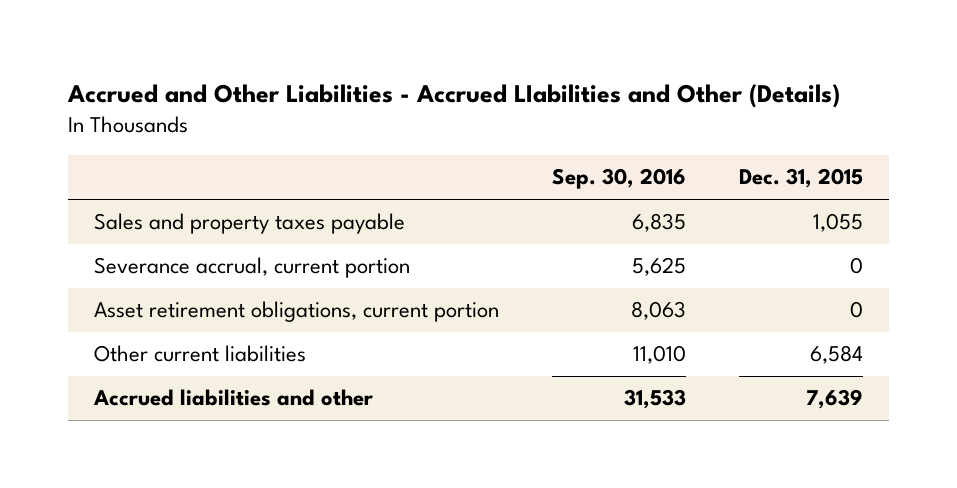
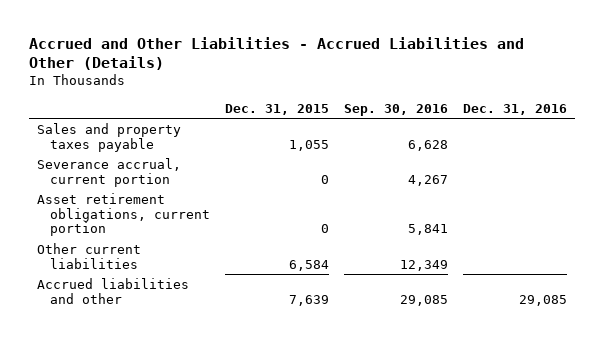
[66,84,840,109] Accrued and Other Liabilities - Accrued LIabilities and Other (Details) -> [29,36,525,71] Accrued and Other Liabilities - Accrued Liabilities and Other (Details)
none -> [463,103,568,115] Dec. 31, 2016
[632,213,687,233] 6,835 -> [408,139,449,151] 6,628
[632,257,687,277] 5,625 -> [408,174,449,186] 4,267
[631,301,687,321] 8,063 -> [408,224,449,236] 5,841
[633,345,687,365] 11,010 -> [400,259,449,271] 12,349
[624,389,687,410] 31,533 -> [400,294,449,306] 29,085

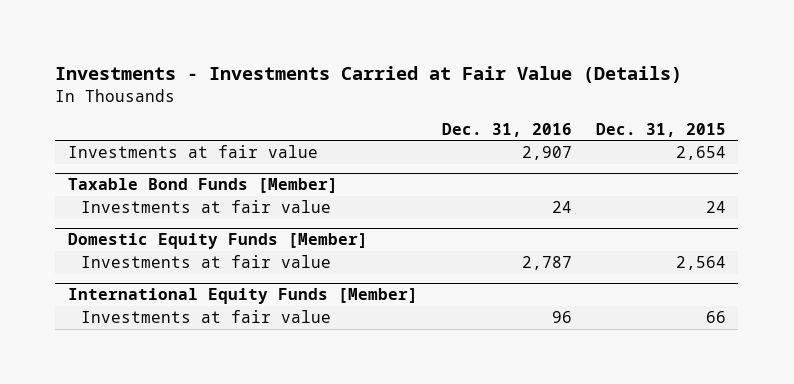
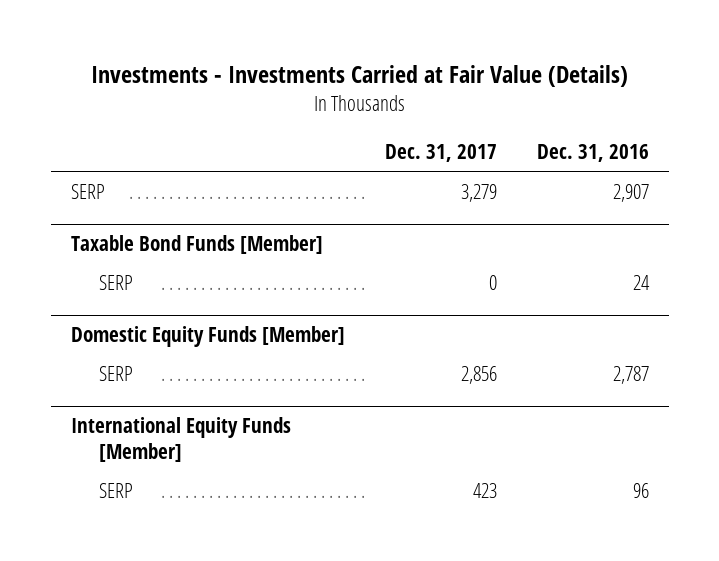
[596,122,727,137] Dec. 31, 2015 -> none
none -> [384,144,497,163] Dec. 31, 2017
[67,145,318,159] Investments at fair value -> [70,183,105,199] SERP
[80,200,331,214] Investments at fair value -> [99,274,134,290] SERP
[80,255,331,269] Investments at fair value -> [99,365,134,381] SERP
[80,310,331,324] Investments at fair value -> [99,482,134,498] SERP

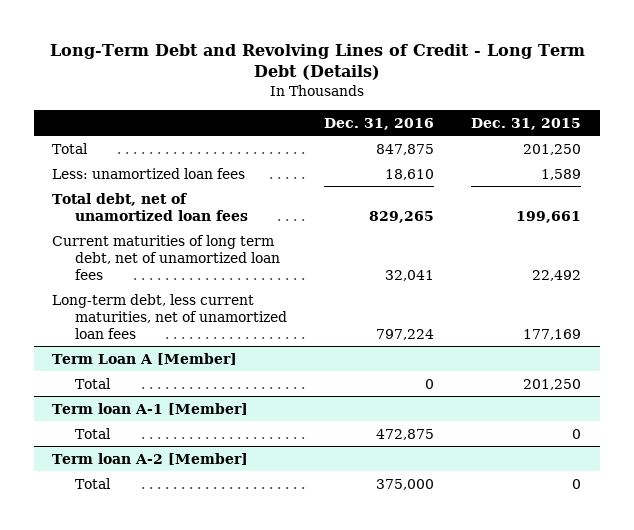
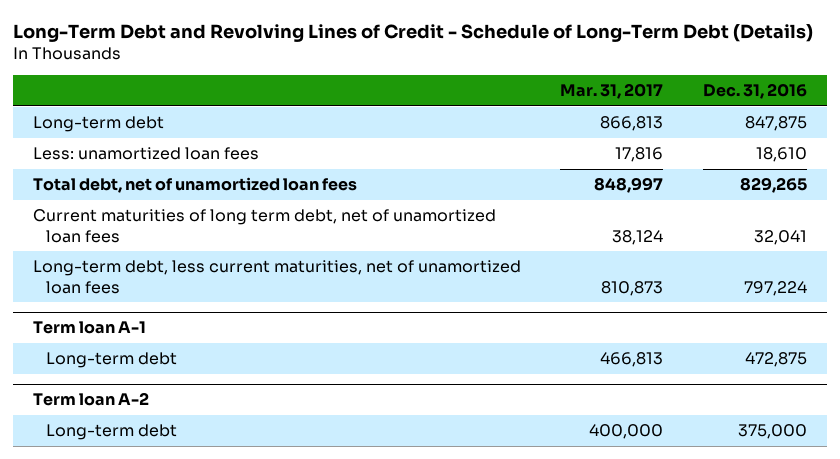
[49,43,585,81] Long-Term Debt and Revolving Lines of Credit - Long Term Debt (Details) -> [12,23,813,42] Long-Term Debt and Revolving Lines of Credit - Schedule of Long-Term Debt (Details)
[471,117,582,130] Dec. 31, 2015 -> none
none -> [560,83,664,100] Mar. 31, 2017
[52,142,89,154] Total -> [32,116,164,133] Long-term debt
[52,352,238,365] Term Loan A [Member] -> none
[74,377,111,389] Total -> none
[52,402,249,415] Term loan A-1 [Member] -> [32,321,146,335] Term loan A-1
[74,427,111,439] Total -> [45,352,177,369] Long-term debt
[52,452,249,465] Term loan A-2 [Member] -> [32,392,149,407] Term loan A-2
[74,477,111,489] Total -> [45,424,177,441] Long-term debt

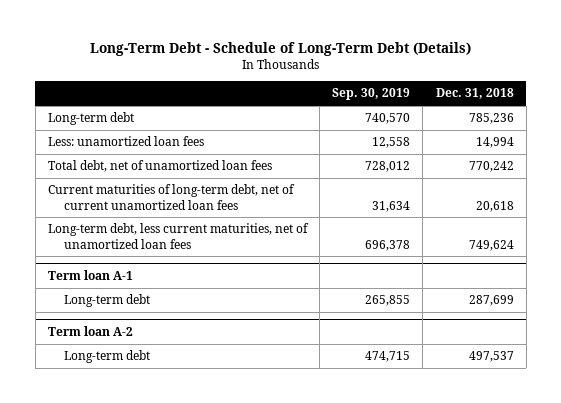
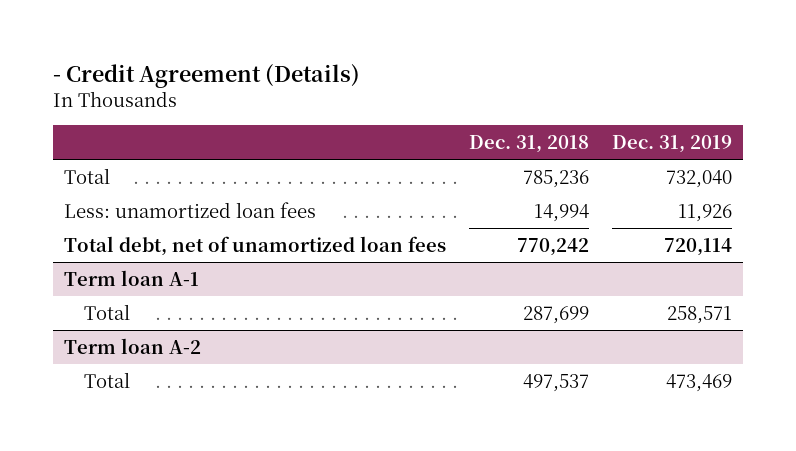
[89,42,471,57] Long-Term Debt - Schedule of Long-Term Debt (Details) -> [52,63,360,88] - Credit Agreement (Details)
[332,88,411,101] Sep. 30, 2019 -> none
none -> [611,135,732,154] Dec. 31, 2019
[47,112,134,126] Long-term debt -> [64,167,111,184] Total
[47,184,295,210] Current maturities of long-term debt, net of current unamortized loan fees -> none
[47,223,309,249] Long-term debt, less current maturities, net of unamortized loan fees -> none
[64,294,151,308] Long-term debt -> [84,303,131,320] Total
[64,350,151,364] Long-term debt -> [84,371,131,388] Total

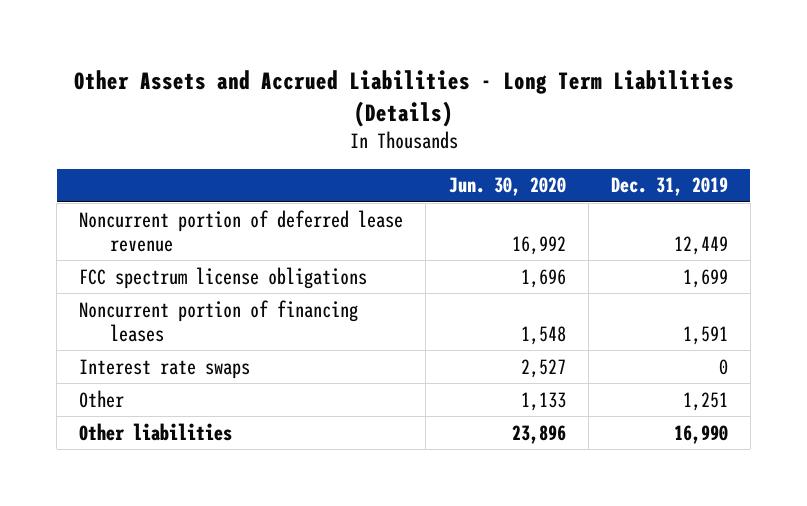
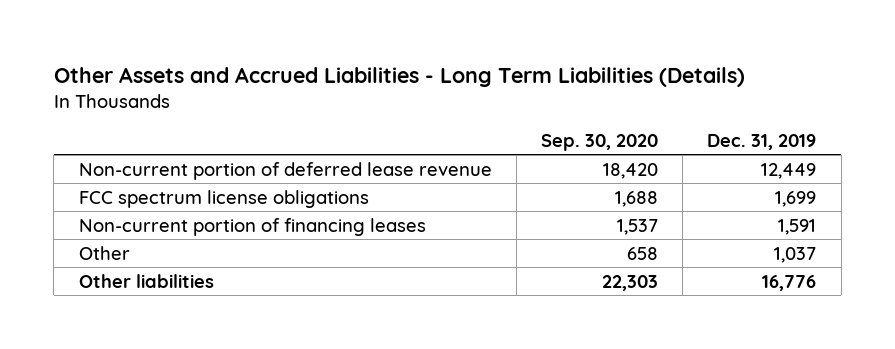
[448,177,566,197] Jun. 30, 2020 -> none
none -> [541,133,659,151] Sep. 30, 2020
[79,209,404,252] Noncurrent portion of deferred lease revenue -> [78,161,492,180] Non-current portion of deferred lease revenue
[79,358,251,379] Interest rate swaps -> none
[79,299,359,342] Noncurrent portion of financing leases -> [78,217,426,236] Non-current portion of financing leases
[682,391,728,411] 1,251 -> [774,246,817,263] 1,037
[673,424,728,444] 16,990 -> [762,274,817,291] 16,776

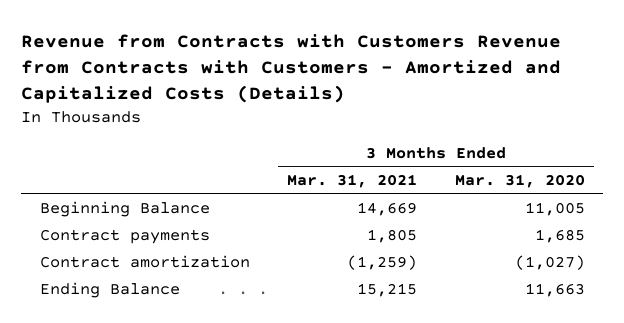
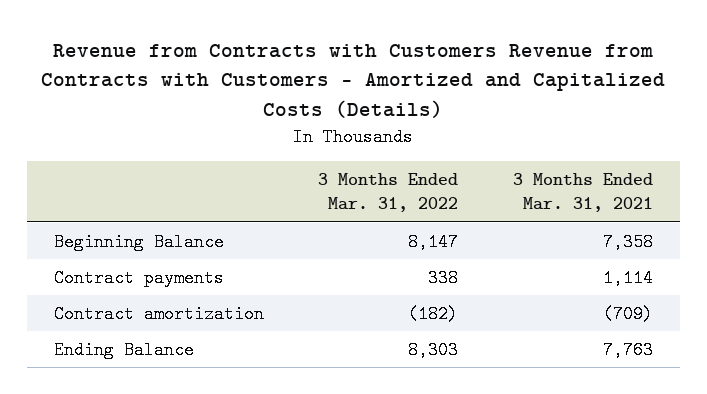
[454,173,585,188] Mar. 31, 2020 -> none
none -> [318,173,459,213] 3 Months Ended Mar. 31, 2022
[357,201,418,216] 14,669 -> [603,232,654,251] 7,358
[367,228,418,243] 1,805 -> [603,268,654,287] 1,114
[347,254,418,270] (1,259) -> [603,304,654,323] (709)
[357,282,418,297] 15,215 -> [603,340,654,359] 7,763

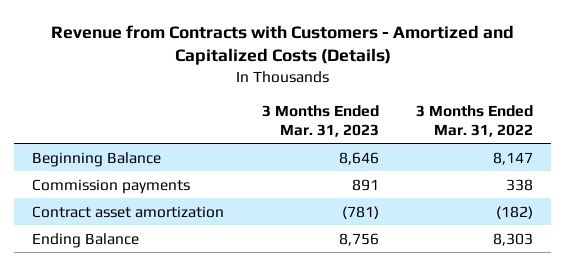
[41,43,666,119] Revenue from Contracts with Customers Revenue from Contracts with Customers - Amortized and Capitalized Costs (Details) -> [50,24,514,66] Revenue from Contracts with Customers - Amortized and Capitalized Costs (Details)
[513,173,654,213] 3 Months Ended Mar. 31, 2021 -> none
none -> [261,105,379,137] 3 Months Ended Mar. 31, 2023
[53,268,224,287] Contract payments -> [32,178,191,194] Commission payments
[53,304,264,323] Contract amortization -> [32,205,225,218] Contract asset amortization

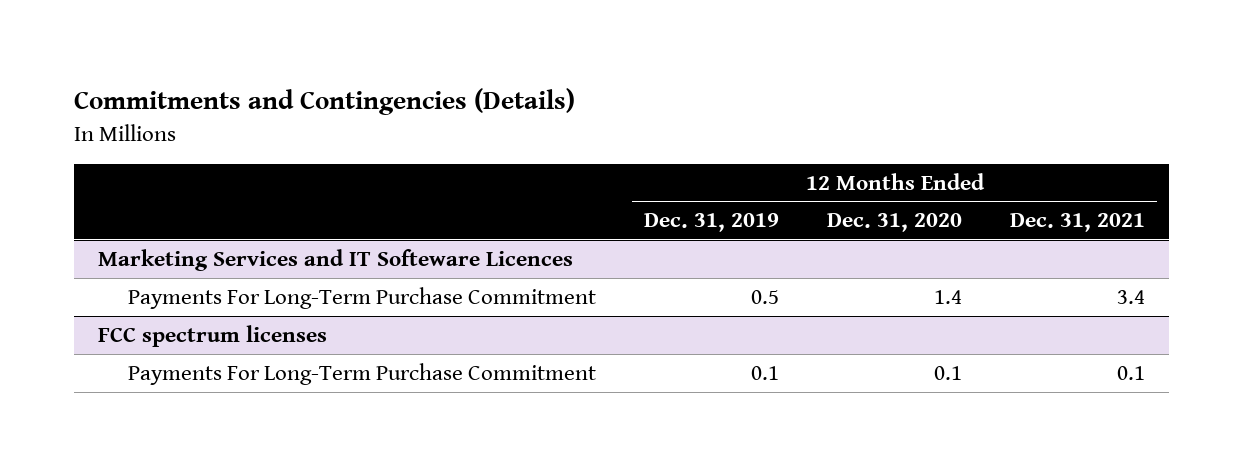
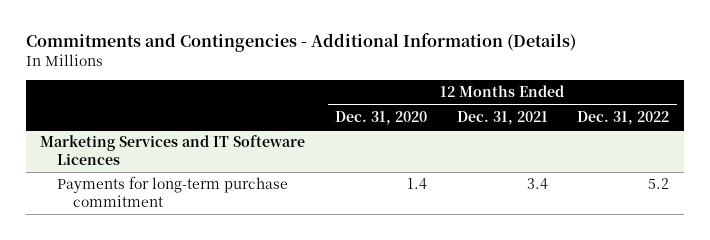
[73,88,575,116] Commitments and Contingencies (Details) -> [25,33,576,53] Commitments and Contingencies - Additional Information (Details)
[644,213,780,233] Dec. 31, 2019 -> none
none -> [577,111,670,126] Dec. 31, 2022
[97,324,327,347] FCC spectrum licenses -> none
[128,362,597,385] Payments For Long-Term Purchase Commitment -> none
[128,286,597,309] Payments For Long-Term Purchase Commitment -> [56,176,288,207] Payments for long-term purchase commitment

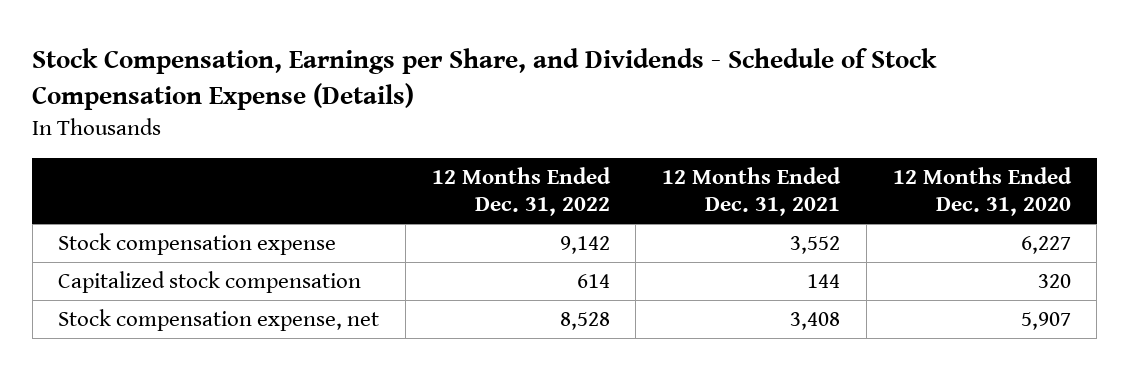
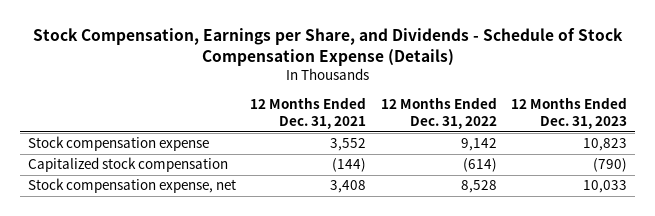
[892,166,1072,217] 12 Months Ended Dec. 31, 2020 -> none
none -> [511,97,628,130] 12 Months Ended Dec. 31, 2023
[576,274,610,289] 614 -> [462,158,497,173] (614)
[807,274,841,289] 144 -> [332,158,367,173] (144)

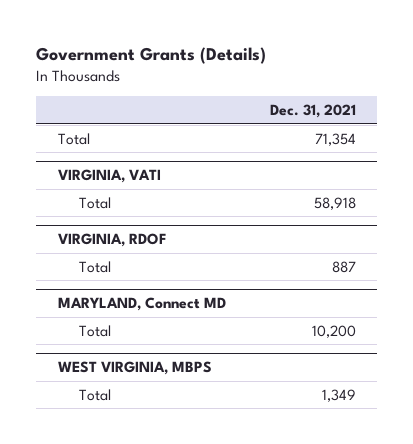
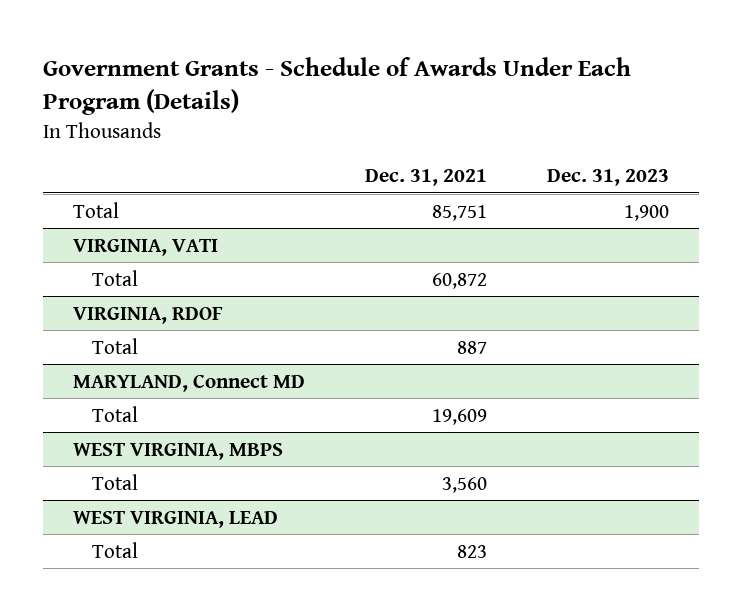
[36,47,267,65] Government Grants (Details) -> [43,57,632,116] Government Grants - Schedule of Awards Under Each Program (Details)
none -> [547,169,670,187] Dec. 31, 2023
[314,132,356,146] 71,354 -> [432,204,488,221] 85,751
[313,196,356,210] 58,918 -> [432,272,488,289] 60,872
[311,324,356,338] 10,200 -> [432,408,488,425] 19,609
[321,388,356,402] 1,349 -> [442,476,488,493] 3,560
none -> [73,510,279,528] WEST VIRGINIA, LEAD
none -> [91,541,138,558] Total

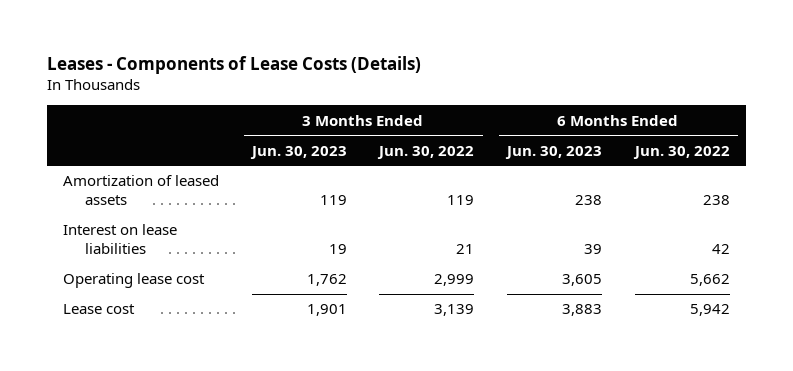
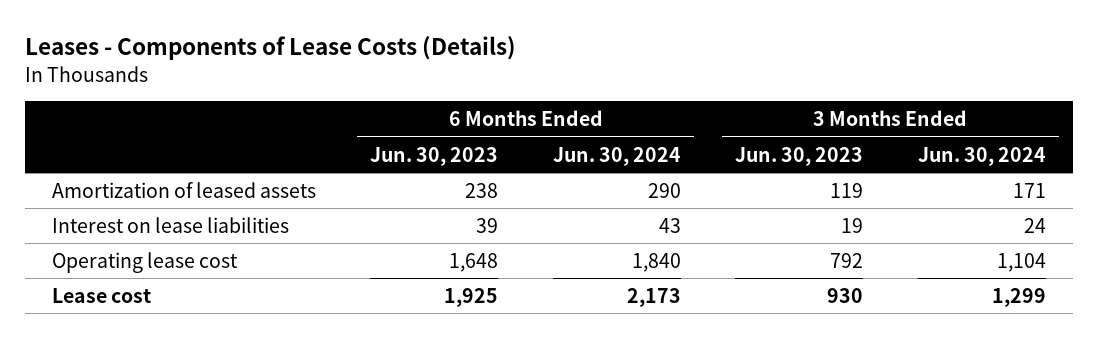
[377,145,475,159] Jun. 30, 2022 -> none
[632,145,730,159] Jun. 30, 2022 -> none
none -> [552,146,681,166] Jun. 30, 2024
none -> [917,146,1046,166] Jun. 30, 2024
[306,274,347,287] 1,762 -> [830,252,864,268] 792
[561,274,602,287] 3,605 -> [449,252,499,272] 1,648
[306,304,347,317] 1,901 -> [827,287,864,303] 930
[561,304,602,317] 3,883 -> [444,287,499,307] 1,925

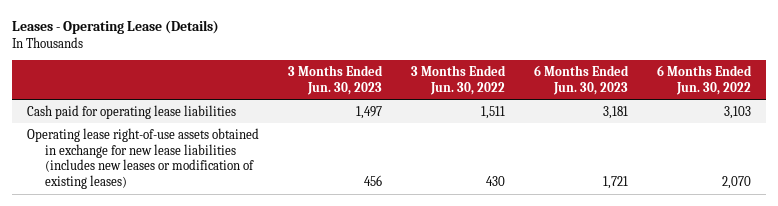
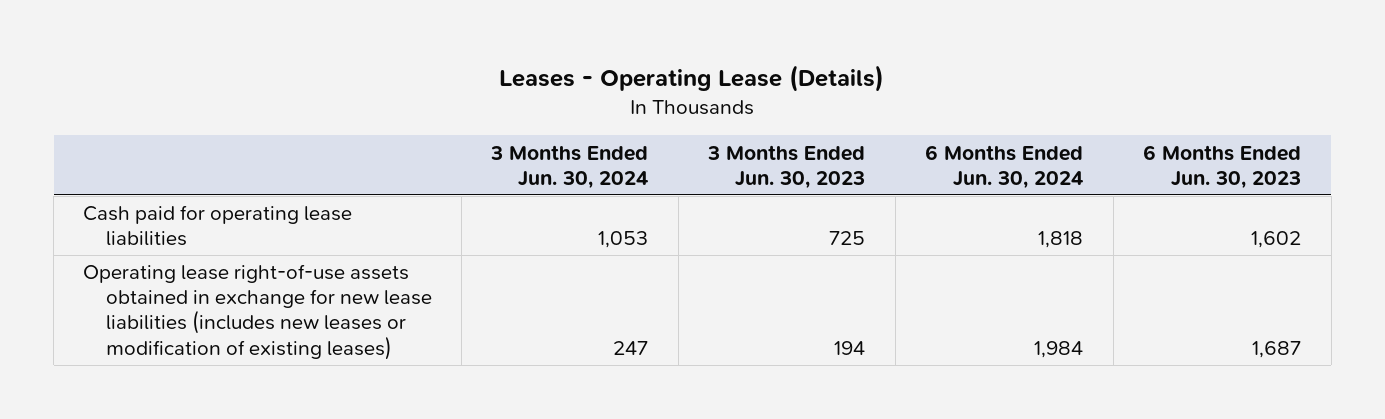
[410,65,506,95] 3 Months Ended Jun. 30, 2022 -> none
[656,65,752,95] 6 Months Ended Jun. 30, 2022 -> none
none -> [490,144,649,189] 3 Months Ended Jun. 30, 2024
none -> [925,144,1084,189] 6 Months Ended Jun. 30, 2024
[355,105,382,119] 1,497 -> [829,231,866,246] 725
[602,105,628,119] 3,181 -> [1251,231,1302,249] 1,602
[363,175,382,187] 456 -> [834,340,866,355] 194
[602,176,628,190] 1,721 -> [1252,340,1302,358] 1,687

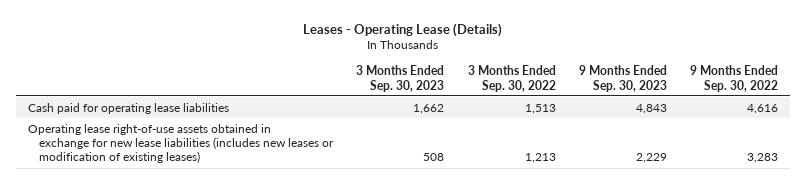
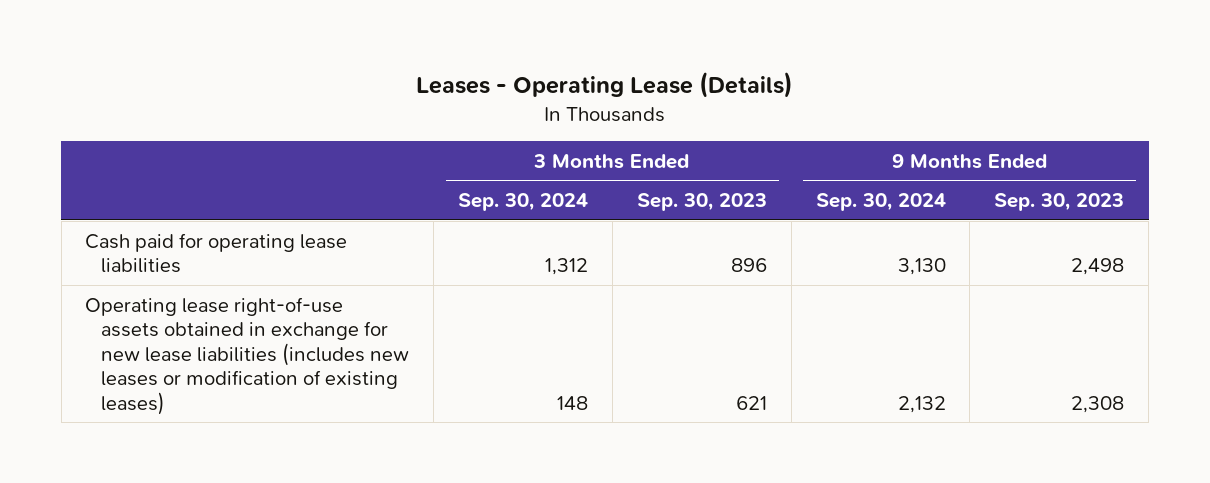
[467,65,556,92] 3 Months Ended Sep. 30, 2022 -> none
[690,65,779,92] 9 Months Ended Sep. 30, 2022 -> none
none -> [458,192,589,211] Sep. 30, 2024
none -> [815,192,946,211] Sep. 30, 2024
[413,103,445,114] 1,662 -> [730,258,767,273] 896
[635,103,667,114] 4,843 -> [1071,258,1125,276] 2,498
[423,153,445,162] 508 -> [735,395,767,410] 621
[635,153,667,164] 2,229 -> [1071,395,1125,413] 2,308

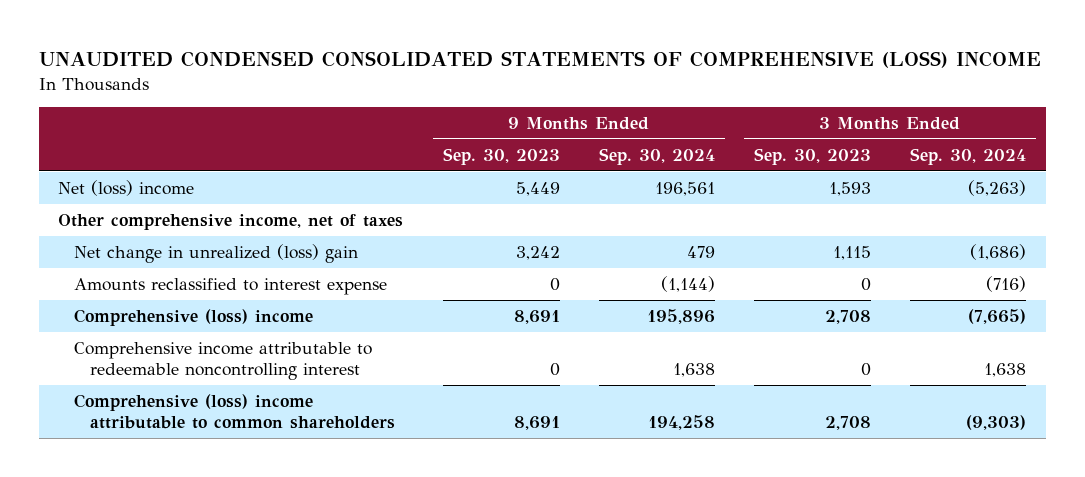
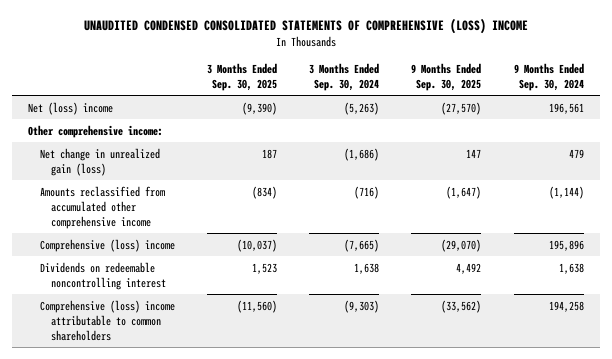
[442,147,560,165] Sep. 30, 2023 -> none
[754,147,872,165] Sep. 30, 2023 -> none
none -> [206,62,277,91] 3 Months Ended Sep. 30, 2025
none -> [411,62,482,91] 9 Months Ended Sep. 30, 2025
[58,213,404,230] Other comprehensive income, net of taxes -> [28,124,164,138] Other comprehensive income:
[74,243,359,263] Net change in unrealized (loss) gain -> [39,147,160,176] Net change in unrealized gain (loss)
[74,277,388,295] Amounts reclassified to interest expense -> [39,185,165,229] Amounts reclassified from accumulated other comprehensive income
[74,341,373,380] Comprehensive income attributable to redeemable noncontrolling interest -> [39,261,166,290] Dividends on redeemable noncontrolling interest

